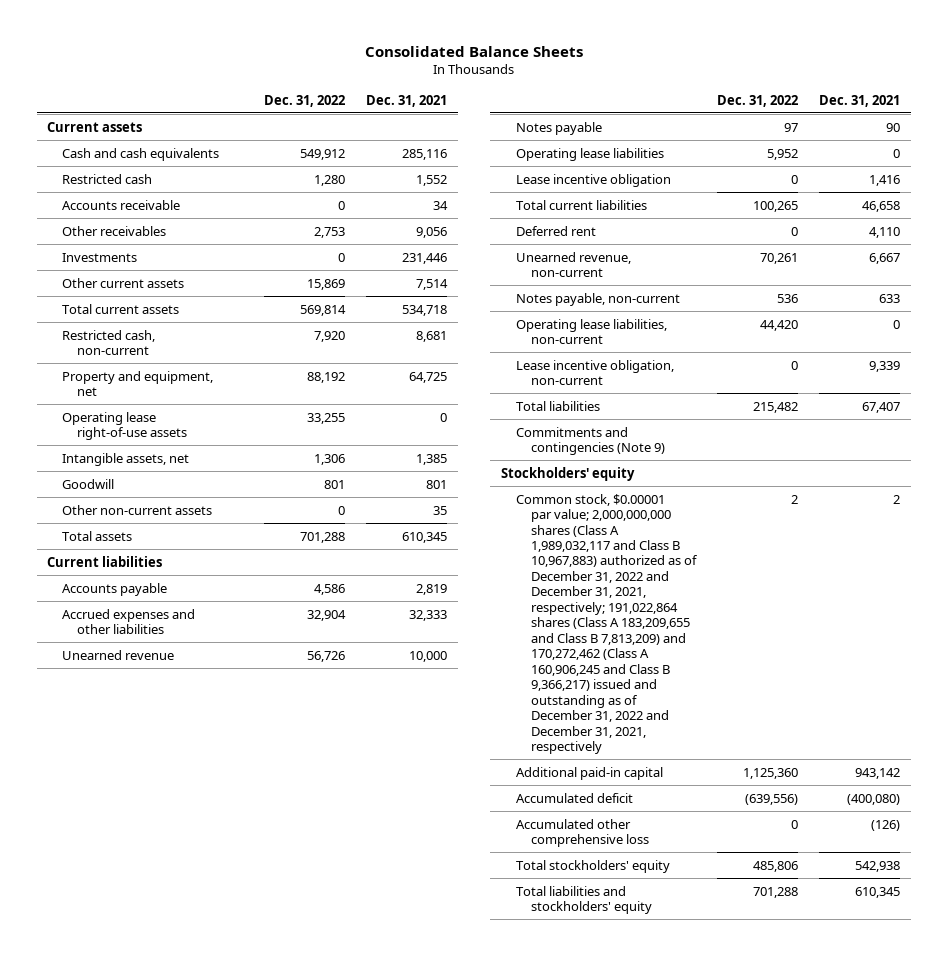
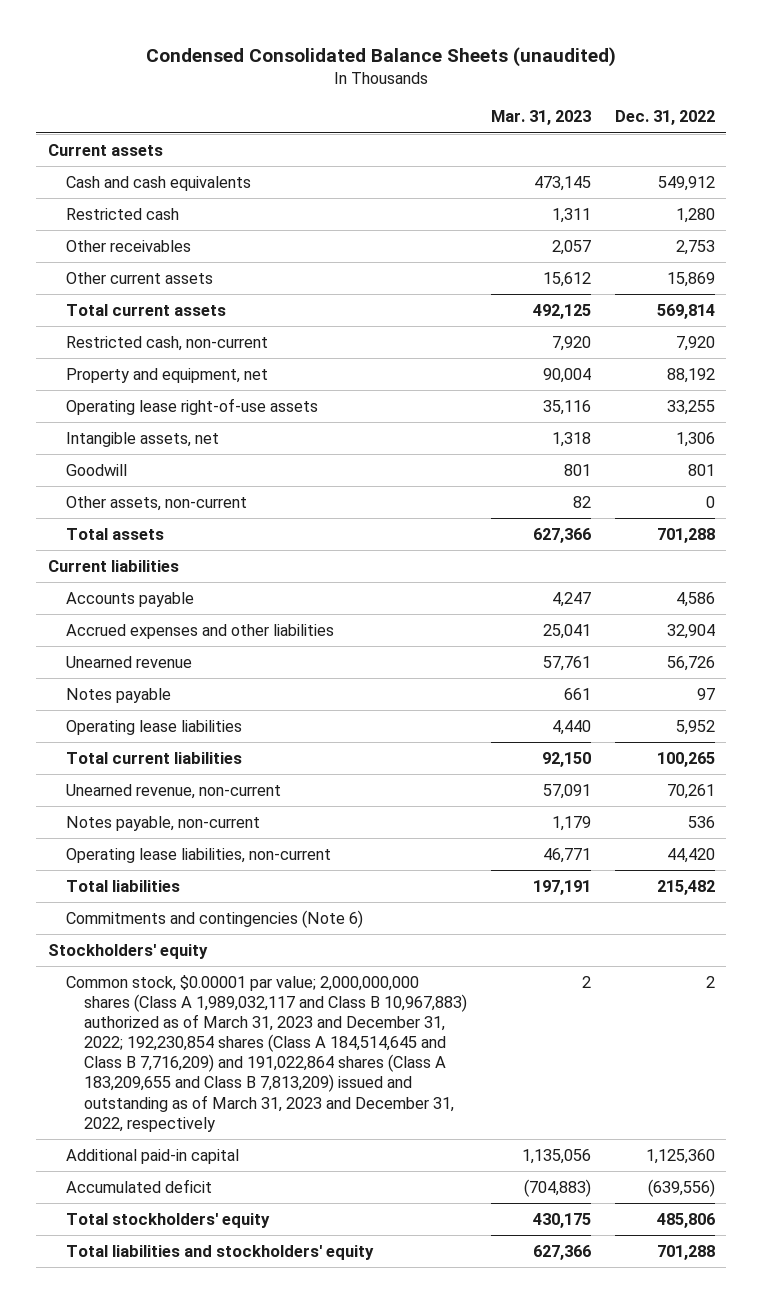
[364,45,583,57] Consolidated Balance Sheets -> [146,46,617,67] Condensed Consolidated Balance Sheets (unaudited)
[365,94,447,107] Dec. 31, 2021 -> none
none -> [490,110,591,126] Mar. 31, 2023
[62,199,181,210] Accounts receivable -> none
[62,252,138,262] Investments -> none
[62,504,213,515] Other non-current assets -> [65,495,247,511] Other assets, non-current
[515,173,671,187] Lease incentive obligation -> none
[515,225,596,236] Deferred rent -> none
[515,359,674,386] Lease incentive obligation, non-current -> none
[515,426,665,456] Commitments and contingencies (Note 9) -> [65,909,363,928] Commitments and contingencies (Note 6)
[515,493,698,755] Common stock, $0.00001 par value; 2,000,000,000 shares (Class A 1,989,032,117 and Class B 10,967,883) authorized as of December 31, 2022 and December 31, 2021, respectively; 191,022,864 shares (Class A 183,209,655 and Class B 7,813,209) and 170,272,462 (Class A 160,906,245 and Class B 9,366,217) issued and outstanding as of December 31, 2022 and December 31, 2021, respectively -> [65,974,467,1132] Common stock, $0.00001 par value; 2,000,000,000 shares (Class A 1,989,032,117 and Class B 10,967,883) authorized as of March 31, 2023 and December 31, 2022; 192,230,854 shares (Class A 184,514,645 and Class B 7,716,209) and 191,022,864 shares (Class A 183,209,655 and Class B 7,813,209) issued and outstanding as of March 31, 2023 and December 31, 2022, respectively
[515,818,649,848] Accumulated other comprehensive loss -> none

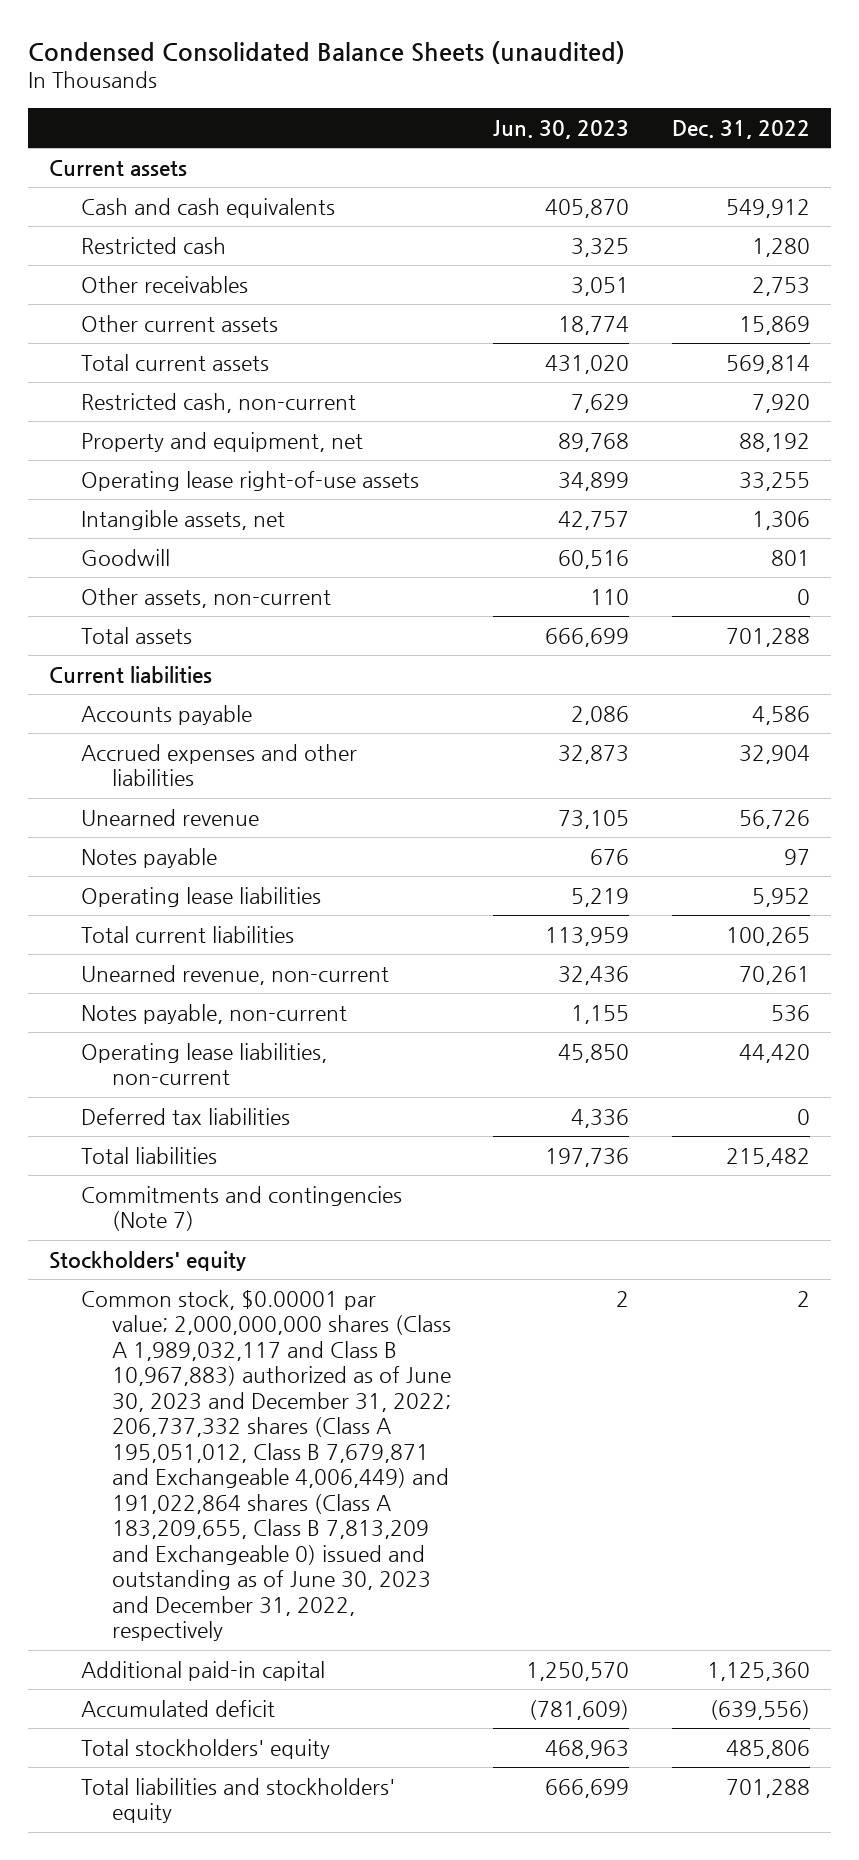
[490,110,591,126] Mar. 31, 2023 -> none
none -> [493,119,630,139] Jun. 30, 2023
none -> [80,1107,290,1125] Deferred tax liabilities
[65,909,363,928] Commitments and contingencies (Note 6) -> [80,1185,402,1232] Commitments and contingencies (Note 7)
[65,974,467,1132] Common stock, $0.00001 par value; 2,000,000,000 shares (Class A 1,989,032,117 and Class B 10,967,883) authorized as of March 31, 2023 and December 31, 2022; 192,230,854 shares (Class A 184,514,645 and Class B 7,716,209) and 191,022,864 shares (Class A 183,209,655 and Class B 7,813,209) issued and outstanding as of March 31, 2023 and December 31, 2022, respectively -> [80,1289,452,1642] Common stock, $0.00001 par value; 2,000,000,000 shares (Class A 1,989,032,117 and Class B 10,967,883) authorized as of June 30, 2023 and December 31, 2022; 206,737,332 shares (Class A 195,051,012, Class B 7,679,871 and Exchangeable 4,006,449) and 191,022,864 shares (Class A 183,209,655, Class B 7,813,209 and Exchangeable 0) issued and outstanding as of June 30, 2023 and December 31, 2022, respectively

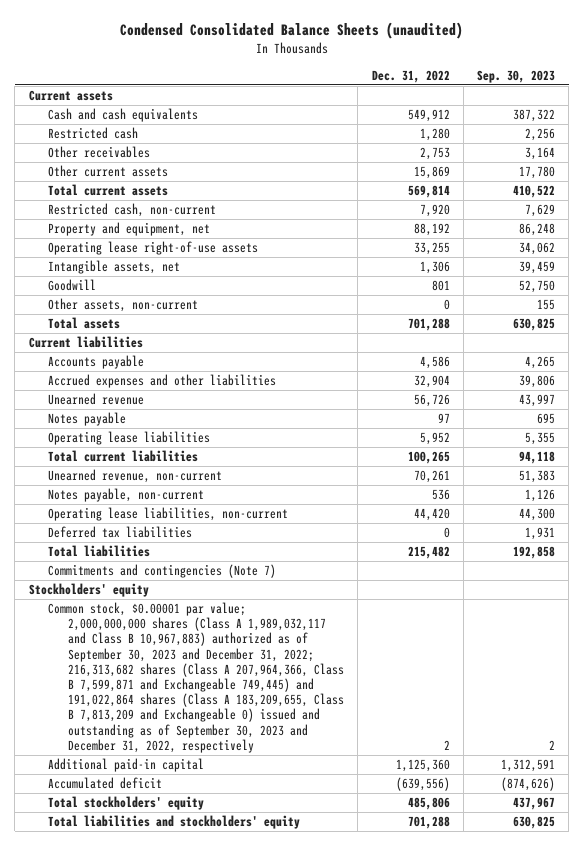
[493,119,630,139] Jun. 30, 2023 -> none
none -> [477,69,556,83] Sep. 30, 2023
[80,1289,452,1642] Common stock, $0.00001 par value; 2,000,000,000 shares (Class A 1,989,032,117 and Class B 10,967,883) authorized as of June 30, 2023 and December 31, 2022; 206,737,332 shares (Class A 195,051,012, Class B 7,679,871 and Exchangeable 4,006,449) and 191,022,864 shares (Class A 183,209,655, Class B 7,813,209 and Exchangeable 0) issued and outstanding as of June 30, 2023 and December 31, 2022, respectively -> [48,601,345,753] Common stock, $0.00001 par value; 2,000,000,000 shares (Class A 1,989,032,117 and Class B 10,967,883) authorized as of September 30, 2023 and December 31, 2022; 216,313,682 shares (Class A 207,964,366, Class B 7,599,871 and Exchangeable 749,445) and 191,022,864 shares (Class A 183,209,655, Class B 7,813,209 and Exchangeable 0) issued and outstanding as of September 30, 2023 and December 31, 2022, respectively

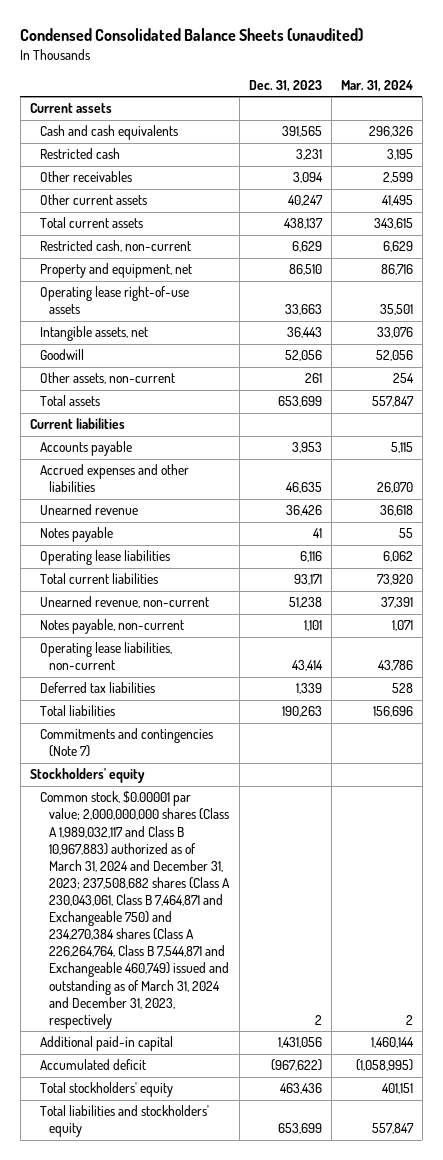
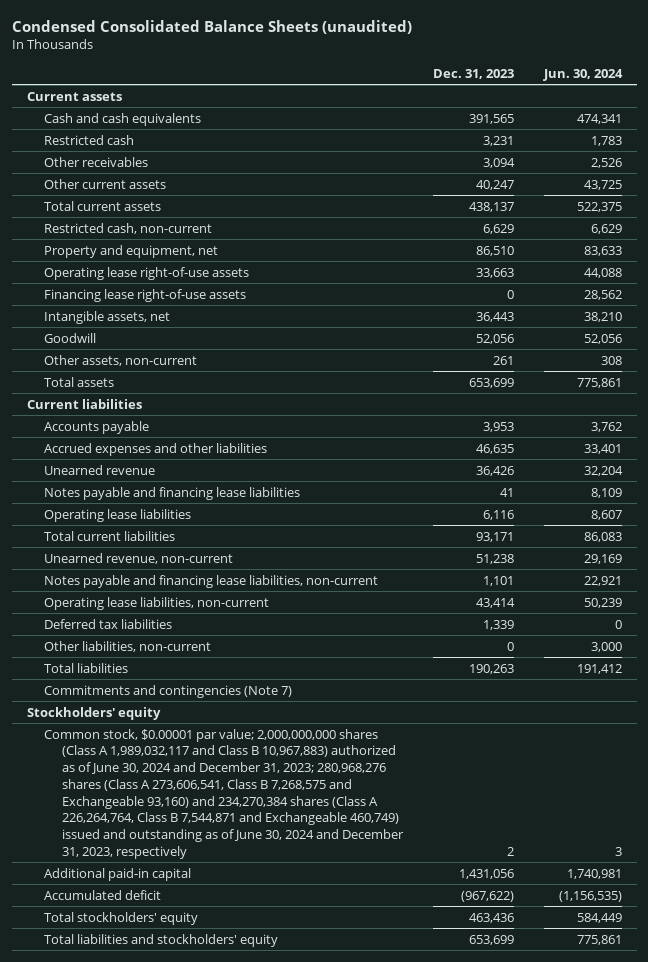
[340,79,413,92] Mar. 31, 2024 -> none
none -> [542,68,623,81] Jun. 30, 2024
none -> [44,288,247,302] Financing lease right-of-use assets
[39,527,113,543] Notes payable -> none
none -> [44,486,301,500] Notes payable and financing lease liabilities
[39,619,184,635] Notes payable, non-current -> [44,574,379,588] Notes payable and financing lease liabilities, non-current
none -> [44,640,212,652] Other liabilities, non-current
[39,791,231,1029] Common stock, $0.00001 par value; 2,000,000,000 shares (Class A 1,989,032,117 and Class B 10,967,883) authorized as of March 31, 2024 and December 31, 2023; 237,508,682 shares (Class A 230,043,061, Class B 7,464,871 and Exchangeable 750) and 234,270,384 shares (Class A 226,264,764, Class B 7,544,871 and Exchangeable 460,749) issued and outstanding as of March 31, 2024 and December 31, 2023, respectively -> [44,728,404,859] Common stock, $0.00001 par value; 2,000,000,000 shares (Class A 1,989,032,117 and Class B 10,967,883) authorized as of June 30, 2024 and December 31, 2023; 280,968,276 shares (Class A 273,606,541, Class B 7,268,575 and Exchangeable 93,160) and 234,270,384 shares (Class A 226,264,764, Class B 7,544,871 and Exchangeable 460,749) issued and outstanding as of June 30, 2024 and December 31, 2023, respectively

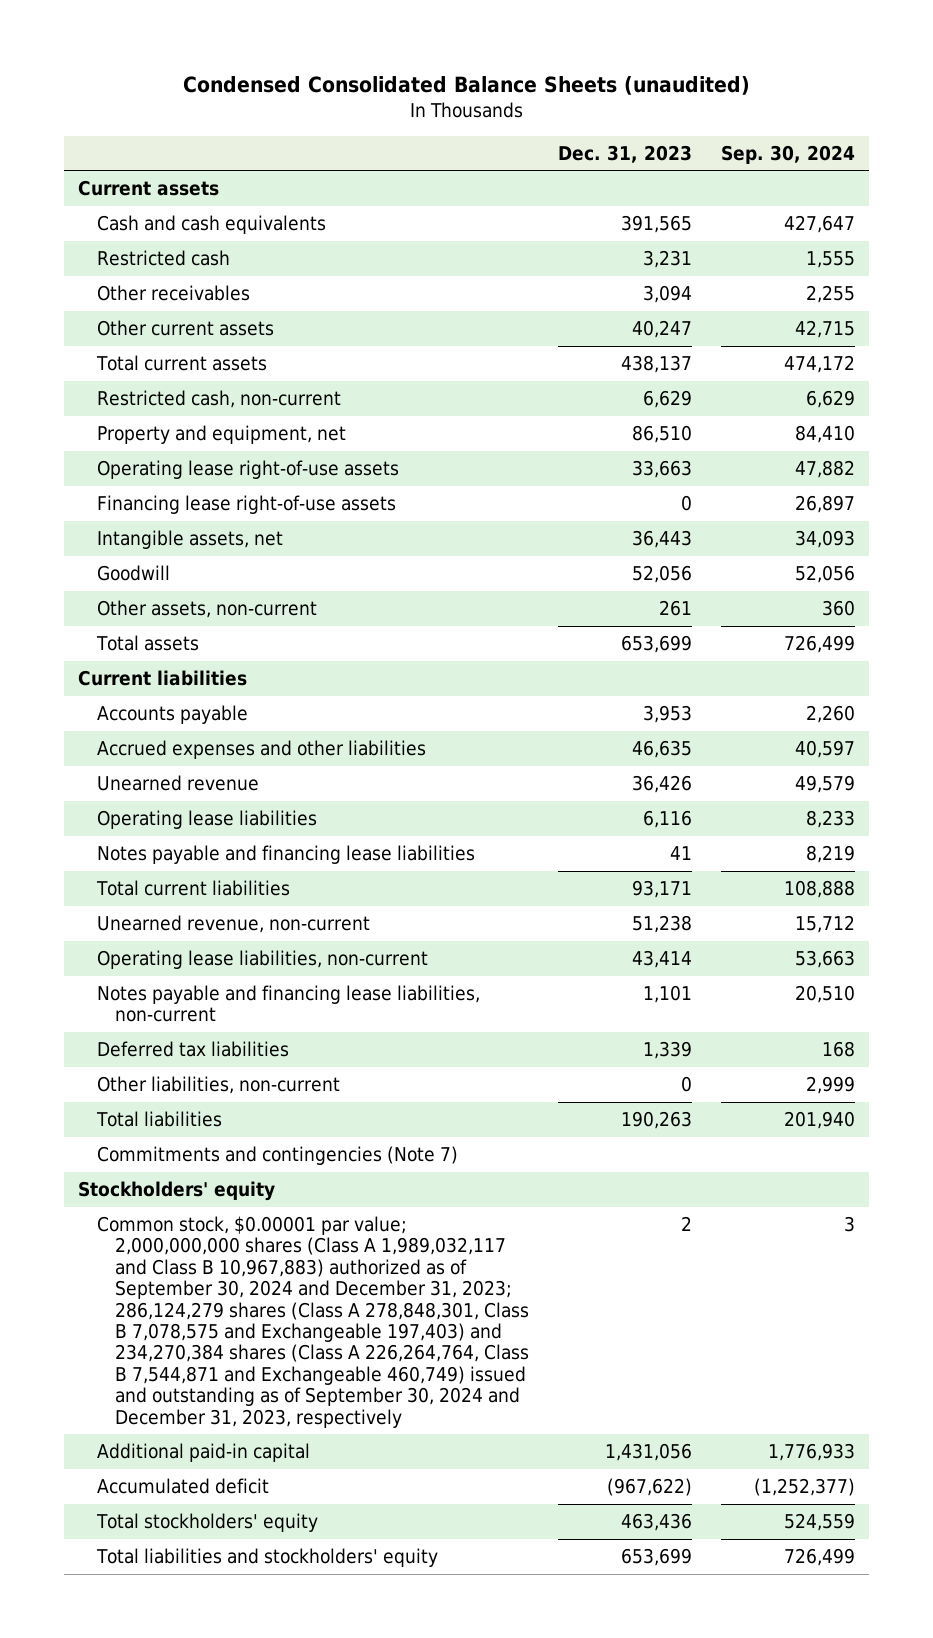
[542,68,623,81] Jun. 30, 2024 -> none
none -> [721,144,856,164] Sep. 30, 2024
[44,486,301,500] Notes payable and financing lease liabilities -> [96,845,475,865] Notes payable and financing lease liabilities
[44,574,379,588] Notes payable and financing lease liabilities, non-current -> [96,985,480,1023] Notes payable and financing lease liabilities, non-current
[44,728,404,859] Common stock, $0.00001 par value; 2,000,000,000 shares (Class A 1,989,032,117 and Class B 10,967,883) authorized as of June 30, 2024 and December 31, 2023; 280,968,276 shares (Class A 273,606,541, Class B 7,268,575 and Exchangeable 93,160) and 234,270,384 shares (Class A 226,264,764, Class B 7,544,871 and Exchangeable 460,749) issued and outstanding as of June 30, 2024 and December 31, 2023, respectively -> [96,1216,530,1428] Common stock, $0.00001 par value; 2,000,000,000 shares (Class A 1,989,032,117 and Class B 10,967,883) authorized as of September 30, 2024 and December 31, 2023; 286,124,279 shares (Class A 278,848,301, Class B 7,078,575 and Exchangeable 197,403) and 234,270,384 shares (Class A 226,264,764, Class B 7,544,871 and Exchangeable 460,749) issued and outstanding as of September 30, 2024 and December 31, 2023, respectively

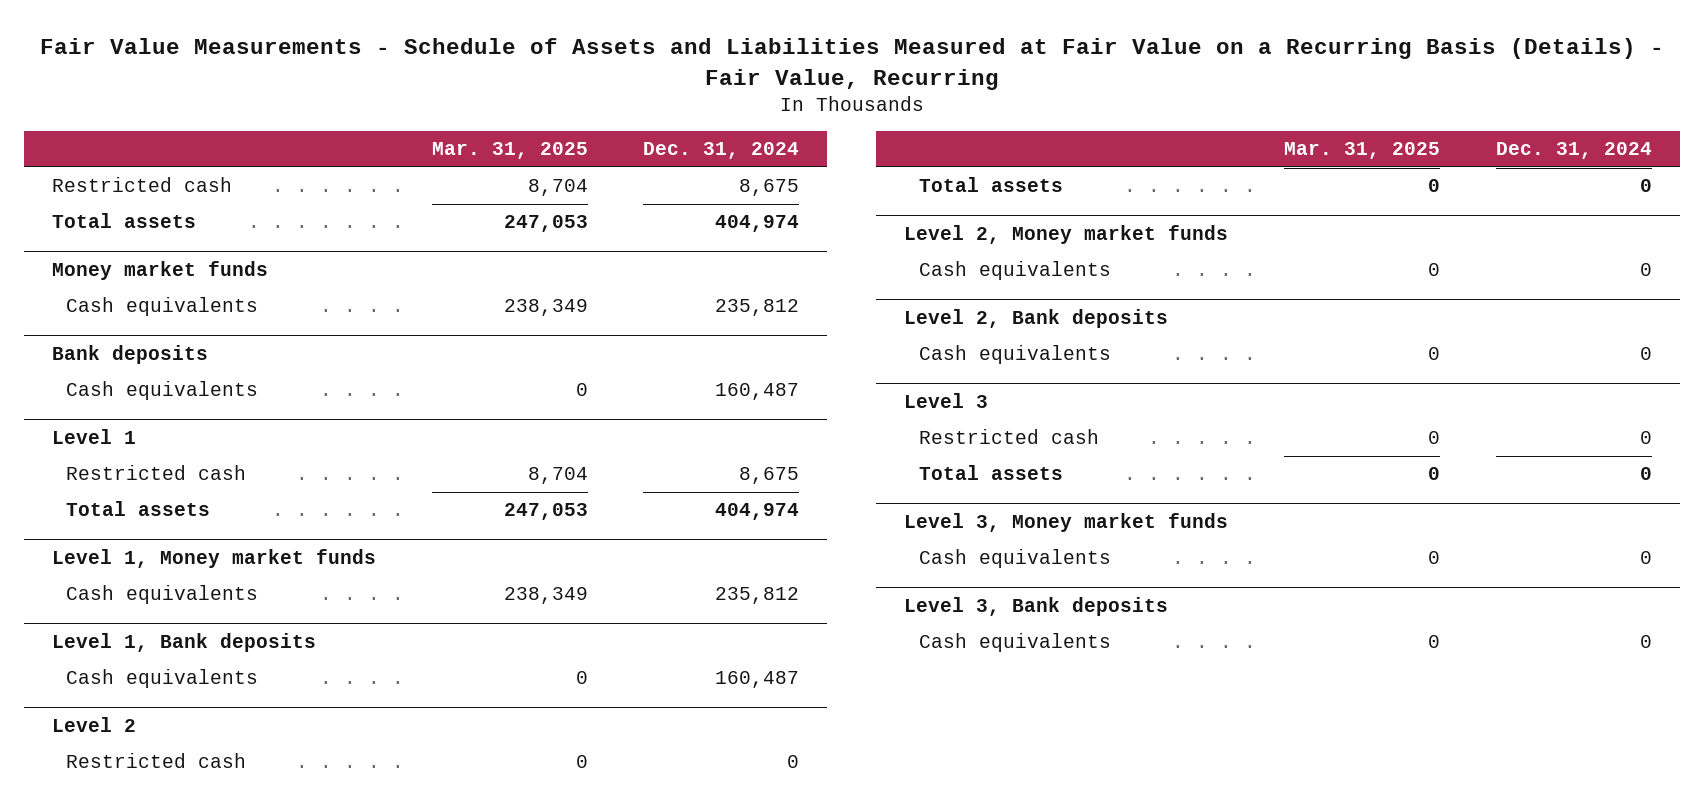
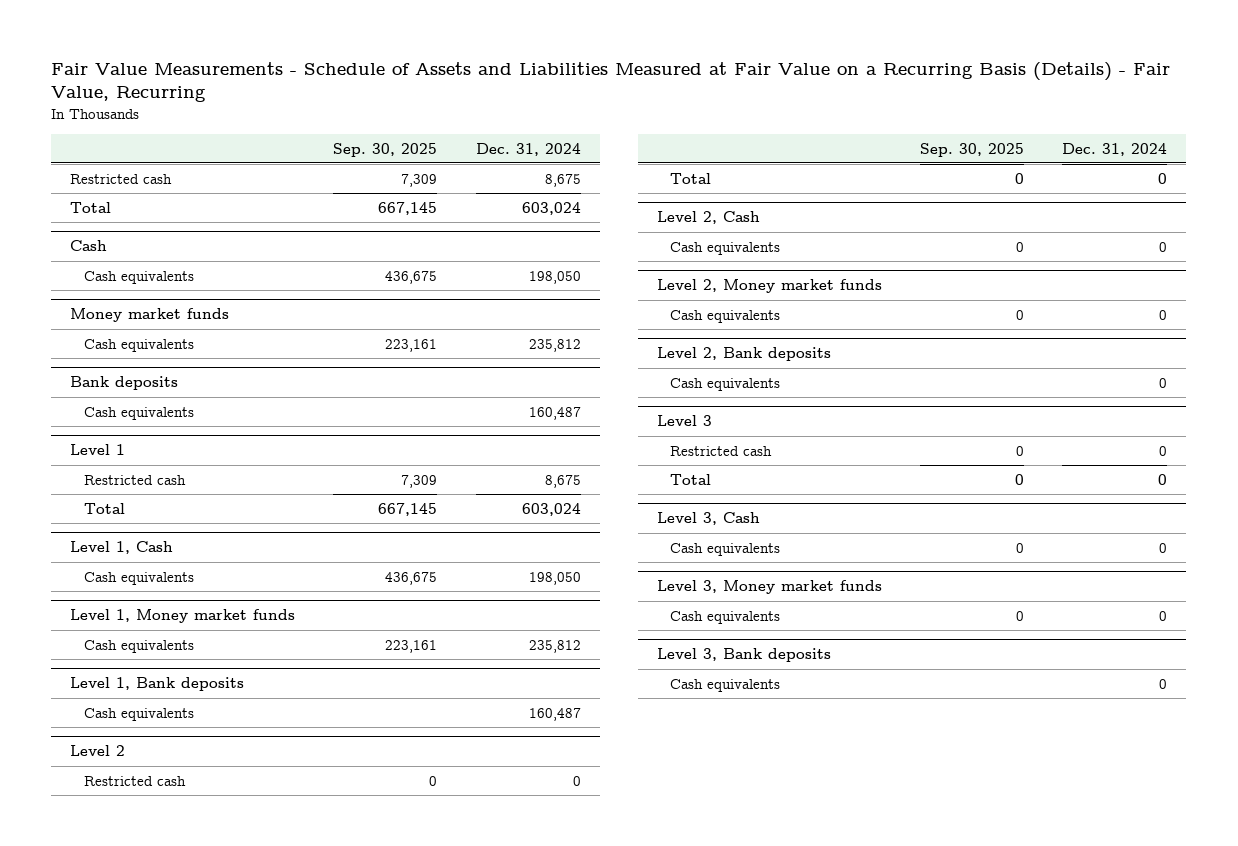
[431,142,588,160] Mar. 31, 2025 -> none
none -> [333,142,438,157] Sep. 30, 2025
[51,213,196,229] Total assets -> [70,201,112,213] Total
[715,215,800,233] 404,974 -> [521,201,581,215] 603,024
none -> [70,240,108,252] Cash
none -> [83,270,194,284] Cash equivalents
[66,501,211,517] Total assets -> [83,502,125,514] Total
[715,503,800,521] 404,974 -> [521,502,581,516] 603,024
none -> [70,541,174,555] Level 1, Cash
none -> [83,571,194,585] Cash equivalents
[918,177,1063,193] Total assets -> [670,172,712,184] Total
none -> [656,211,760,225] Level 2, Cash
none -> [670,241,781,255] Cash equivalents
[918,465,1063,481] Total assets -> [670,473,712,485] Total
none -> [656,512,760,526] Level 3, Cash
none -> [670,542,781,556] Cash equivalents

